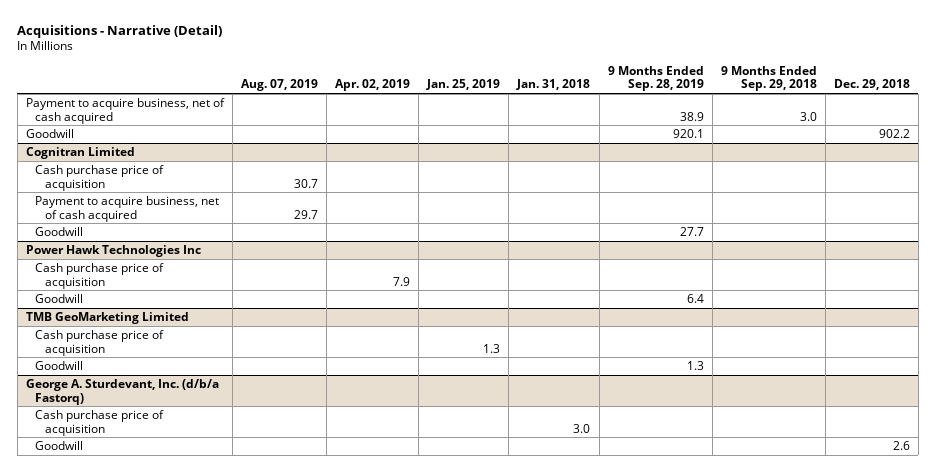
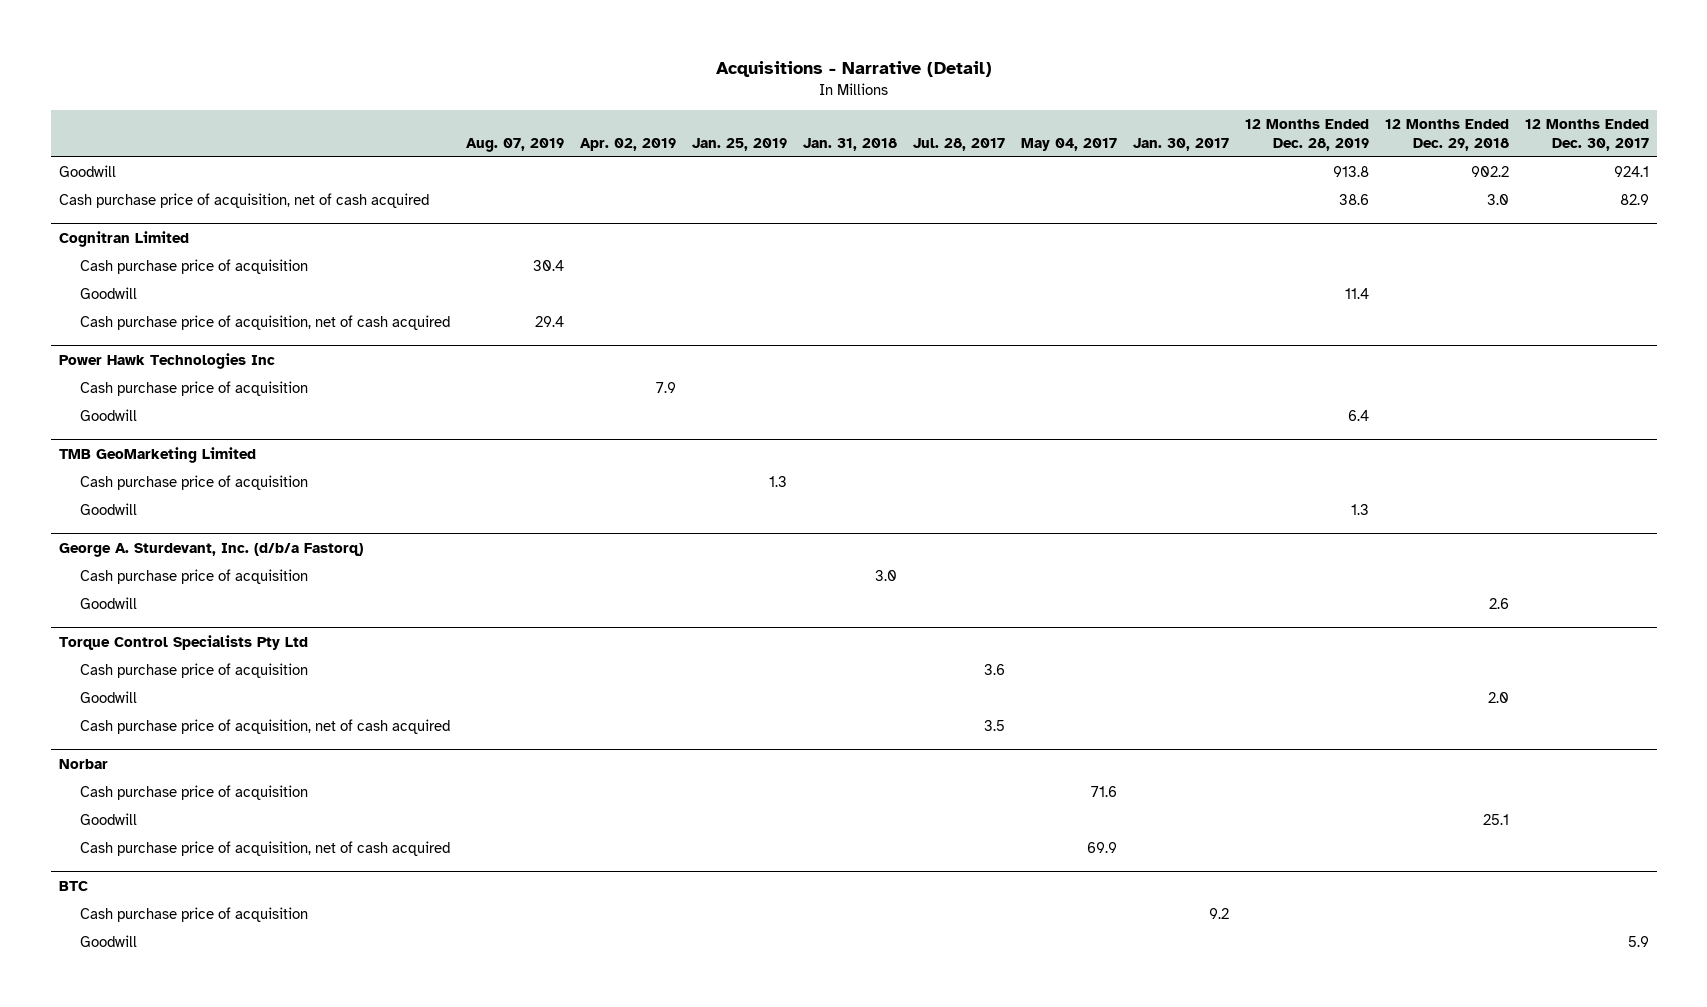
[607,65,704,92] 9 Months Ended Sep. 28, 2019 -> none
[720,65,817,92] 9 Months Ended Sep. 29, 2018 -> none
[833,79,910,91] Dec. 29, 2018 -> none
none -> [912,137,1005,151] Jul. 28, 2017
none -> [1020,137,1117,151] May 04, 2017
none -> [1132,137,1229,151] Jan. 30, 2017
none -> [1244,118,1369,151] 12 Months Ended Dec. 28, 2019
none -> [1384,118,1509,151] 12 Months Ended Dec. 29, 2018
none -> [1524,118,1649,151] 12 Months Ended Dec. 30, 2017
[25,97,225,124] Payment to acquire business, net of cash acquired -> none
none -> [58,193,429,209] Cash purchase price of acquisition, net of cash acquired
[35,195,220,222] Payment to acquire business, net of cash acquired -> none
[293,178,318,188] 30.7 -> [532,260,564,272] 30.4
none -> [79,315,450,331] Cash purchase price of acquisition, net of cash acquired
none -> [58,634,308,650] Torque Control Specialists Pty Ltd
none -> [79,663,308,679] Cash purchase price of acquisition
none -> [79,691,137,704] Goodwill
none -> [79,719,450,735] Cash purchase price of acquisition, net of cash acquired
none -> [58,758,108,769] Norbar
none -> [79,785,308,801] Cash purchase price of acquisition
none -> [79,813,137,826] Goodwill
none -> [79,841,450,857] Cash purchase price of acquisition, net of cash acquired
none -> [58,880,88,891] BTC
none -> [79,907,308,923] Cash purchase price of acquisition
none -> [79,935,137,948] Goodwill

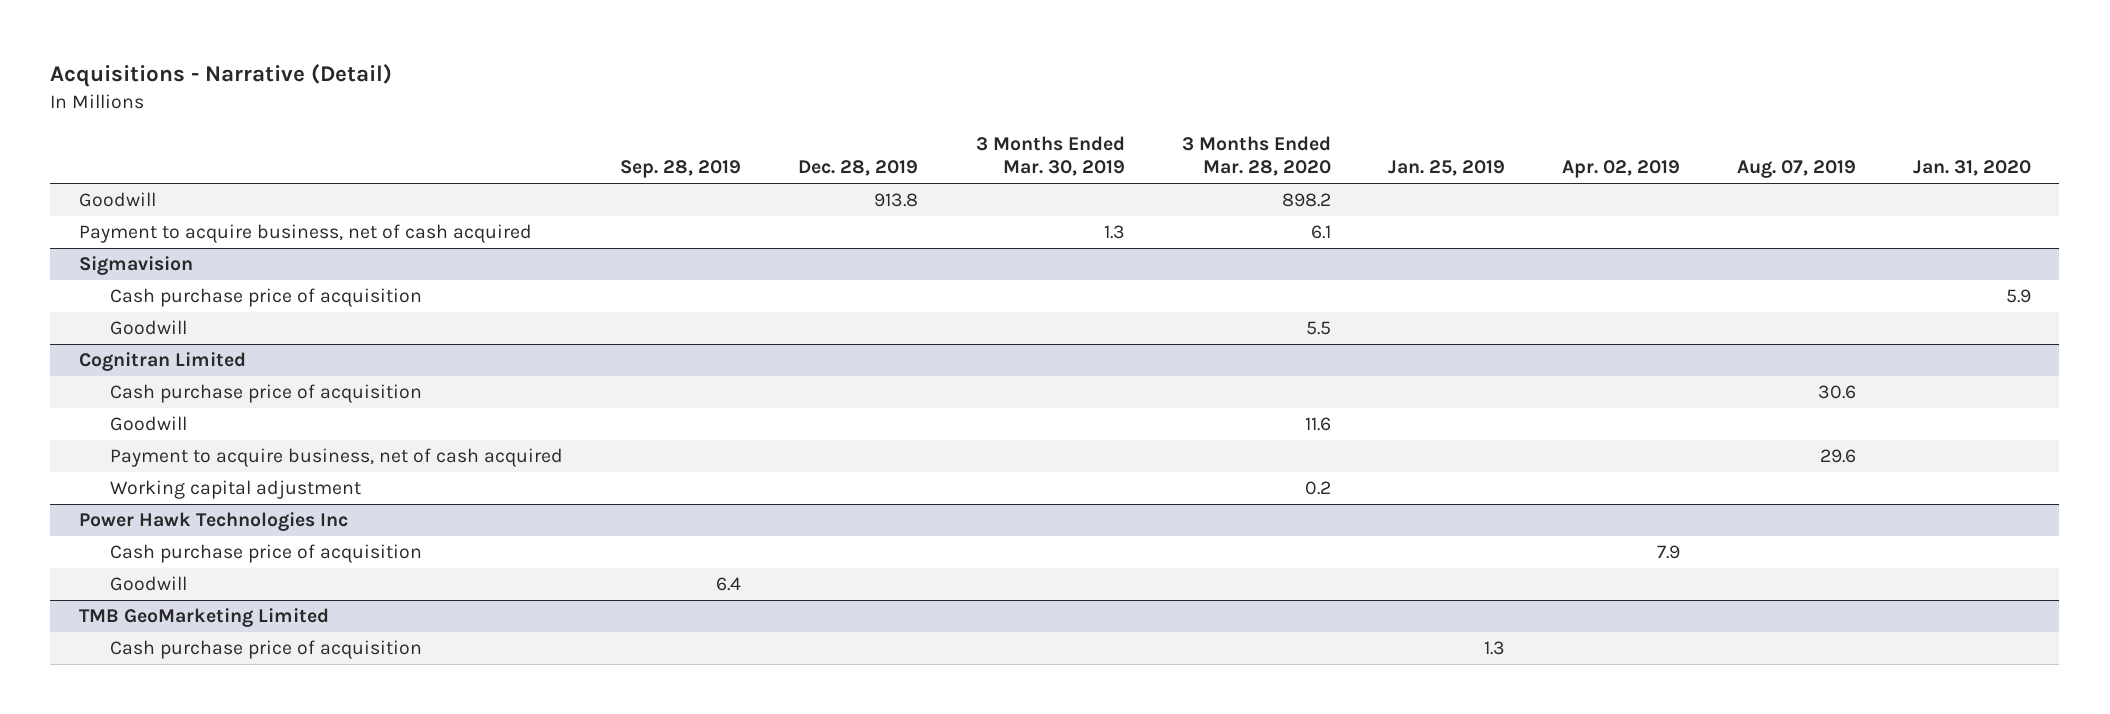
[802,137,897,151] Jan. 31, 2018 -> none
[912,137,1005,151] Jul. 28, 2017 -> none
[1020,137,1117,151] May 04, 2017 -> none
[1132,137,1229,151] Jan. 30, 2017 -> none
[1244,118,1369,151] 12 Months Ended Dec. 28, 2019 -> none
[1384,118,1509,151] 12 Months Ended Dec. 29, 2018 -> none
[1524,118,1649,151] 12 Months Ended Dec. 30, 2017 -> none
none -> [620,160,742,179] Sep. 28, 2019
none -> [798,160,919,177] Dec. 28, 2019
none -> [975,135,1125,177] 3 Months Ended Mar. 30, 2019
none -> [1181,135,1331,177] 3 Months Ended Mar. 28, 2020
none -> [1912,160,2031,177] Jan. 31, 2020
[58,193,429,209] Cash purchase price of acquisition, net of cash acquired -> [78,224,532,244] Payment to acquire business, net of cash acquired
none -> [78,256,193,276] Sigmavision
none -> [110,288,423,308] Cash purchase price of acquisition
none -> [110,320,188,336] Goodwill
[532,260,564,272] 30.4 -> [1817,385,1856,400] 30.6
[79,315,450,331] Cash purchase price of acquisition, net of cash acquired -> [110,448,564,468] Payment to acquire business, net of cash acquired
[534,316,564,328] 29.4 -> [1819,449,1856,464] 29.6
none -> [110,480,362,500] Working capital adjustment
[79,503,137,516] Goodwill -> none
[58,542,363,557] George A. Sturdevant, Inc. (d/b/a Fastorq) -> none
[79,569,308,585] Cash purchase price of acquisition -> none
[79,597,137,610] Goodwill -> none
[58,634,308,650] Torque Control Specialists Pty Ltd -> none
[79,663,308,679] Cash purchase price of acquisition -> none
[79,691,137,704] Goodwill -> none
[79,719,450,735] Cash purchase price of acquisition, net of cash acquired -> none
[58,758,108,769] Norbar -> none
[79,785,308,801] Cash purchase price of acquisition -> none
[79,813,137,826] Goodwill -> none
[79,841,450,857] Cash purchase price of acquisition, net of cash acquired -> none
[58,880,88,891] BTC -> none
[79,907,308,923] Cash purchase price of acquisition -> none
[79,935,137,948] Goodwill -> none

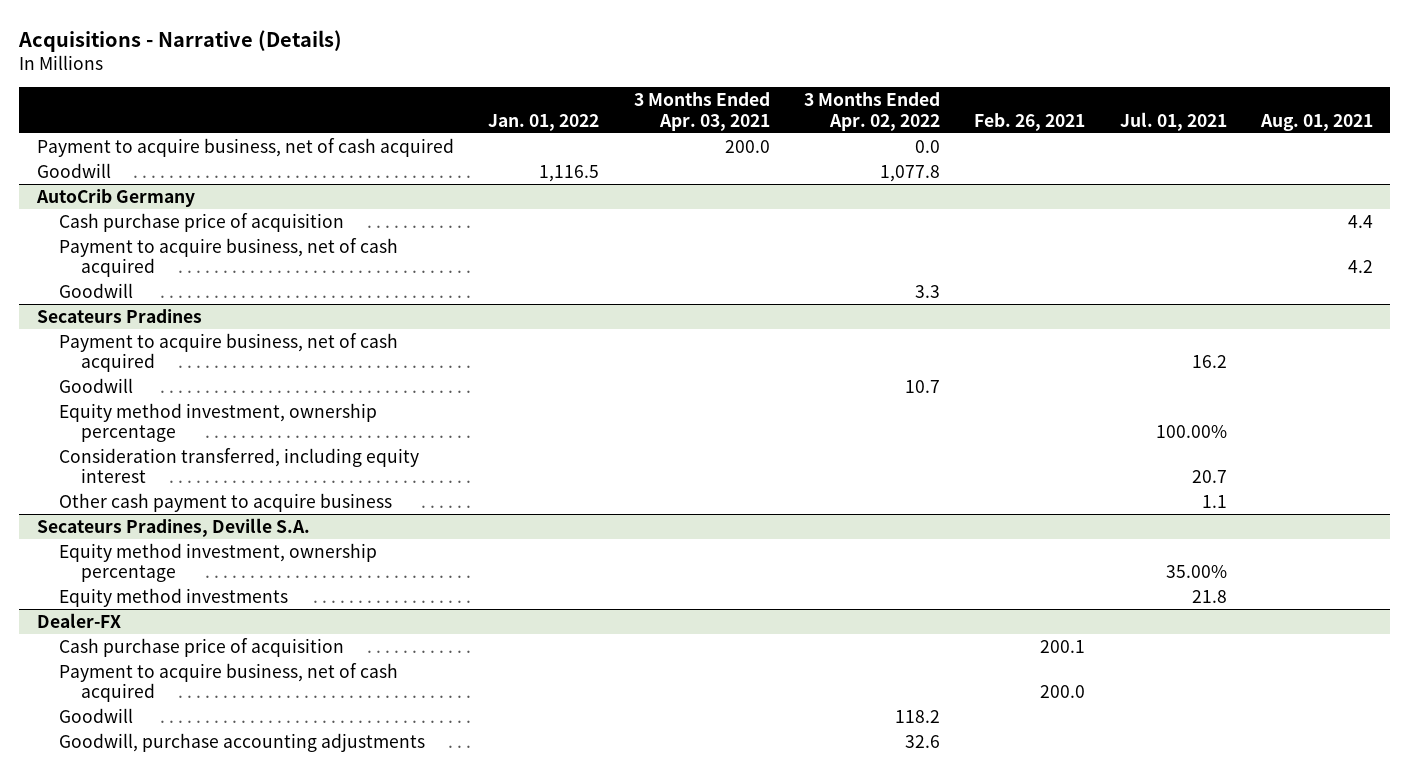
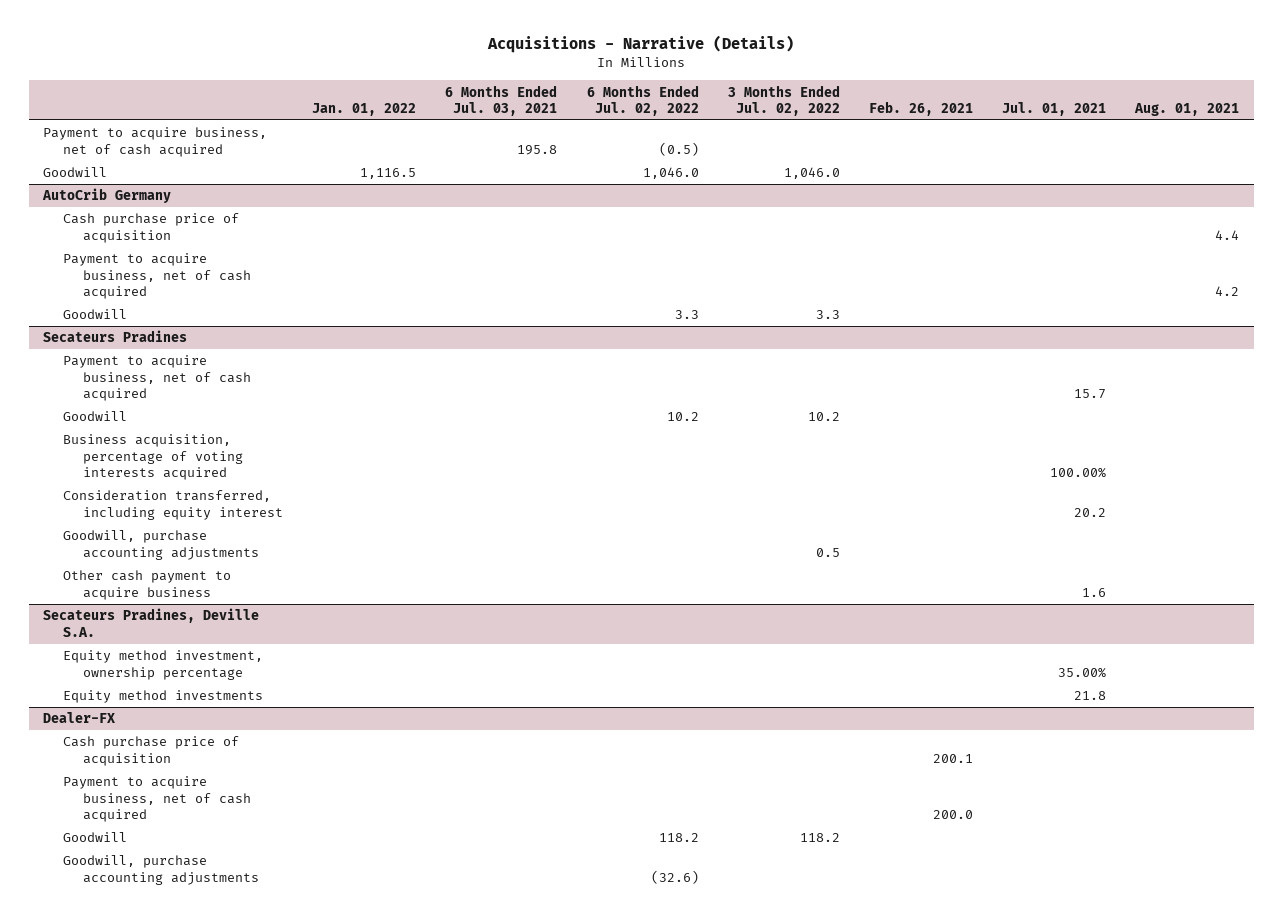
[633,92,770,131] 3 Months Ended Apr. 03, 2021 -> none
[803,92,940,131] 3 Months Ended Apr. 02, 2022 -> none
none -> [445,84,558,116] 6 Months Ended Jul. 03, 2021
none -> [586,84,699,116] 6 Months Ended Jul. 02, 2022
none -> [727,84,840,116] 3 Months Ended Jul. 02, 2022
[1191,355,1227,369] 16.2 -> [1074,389,1107,400] 15.7
[58,402,377,443] Equity method investment, ownership percentage -> none
none -> [63,434,243,481] Business acquisition, percentage of voting interests acquired
[1191,470,1227,484] 20.7 -> [1074,507,1107,517] 20.2
none -> [63,530,259,560] Goodwill, purchase accounting adjustments
[1201,494,1227,508] 1.1 -> [1082,587,1107,597] 1.6

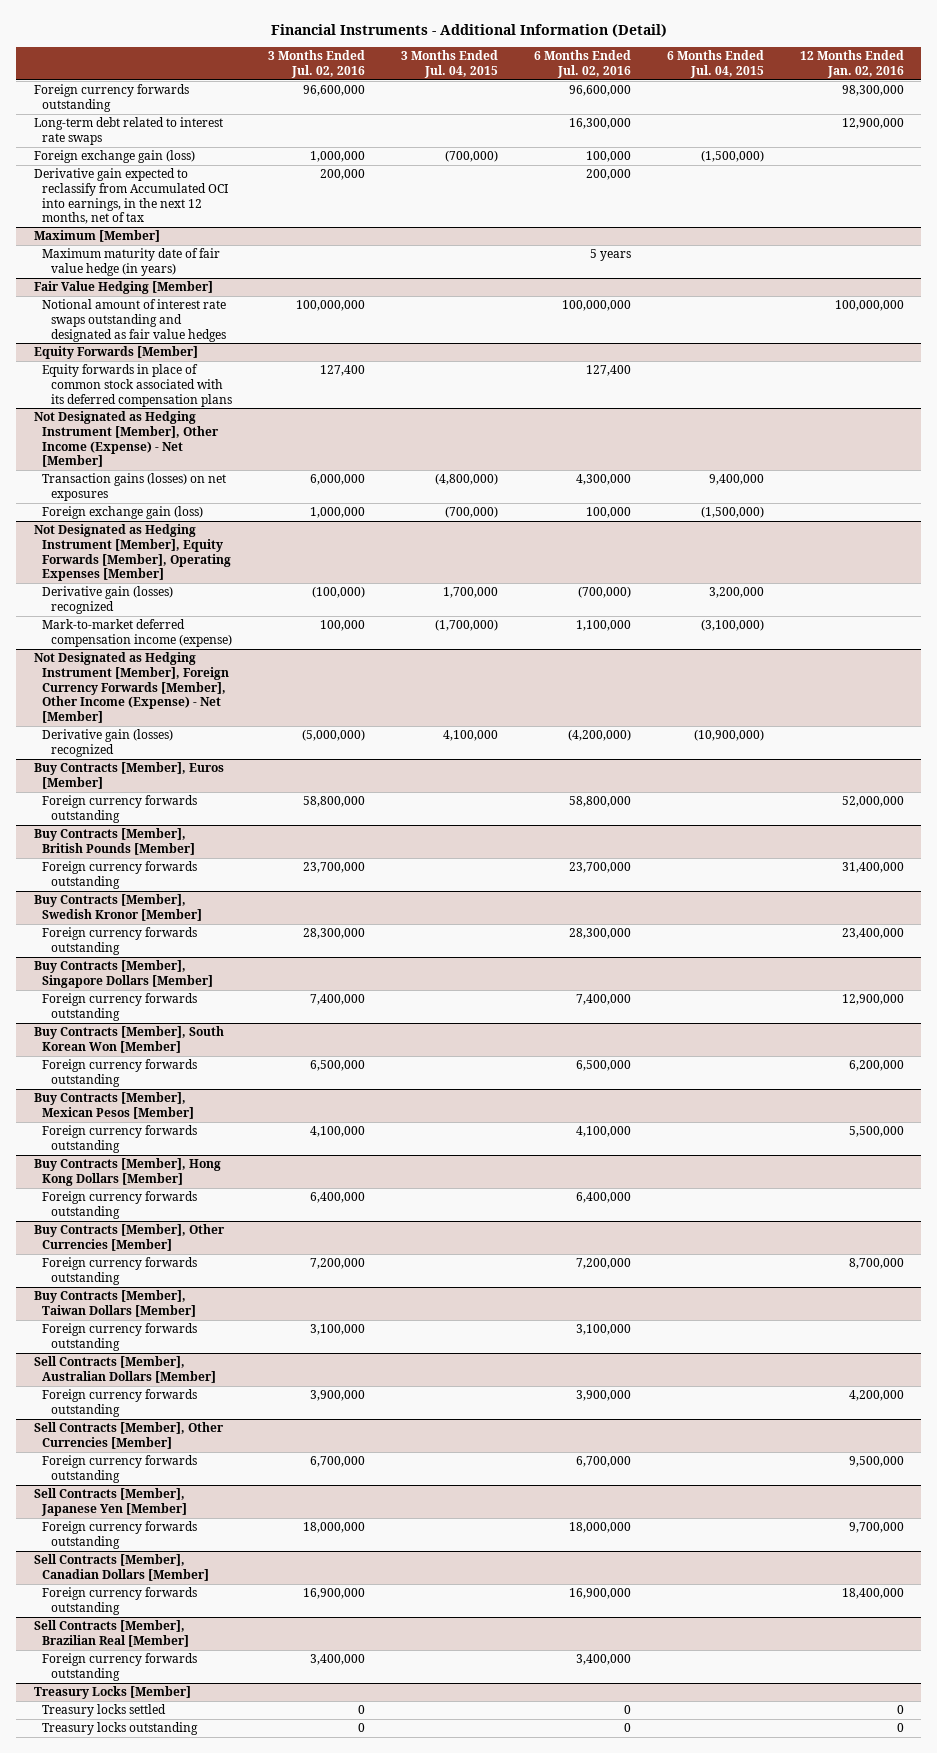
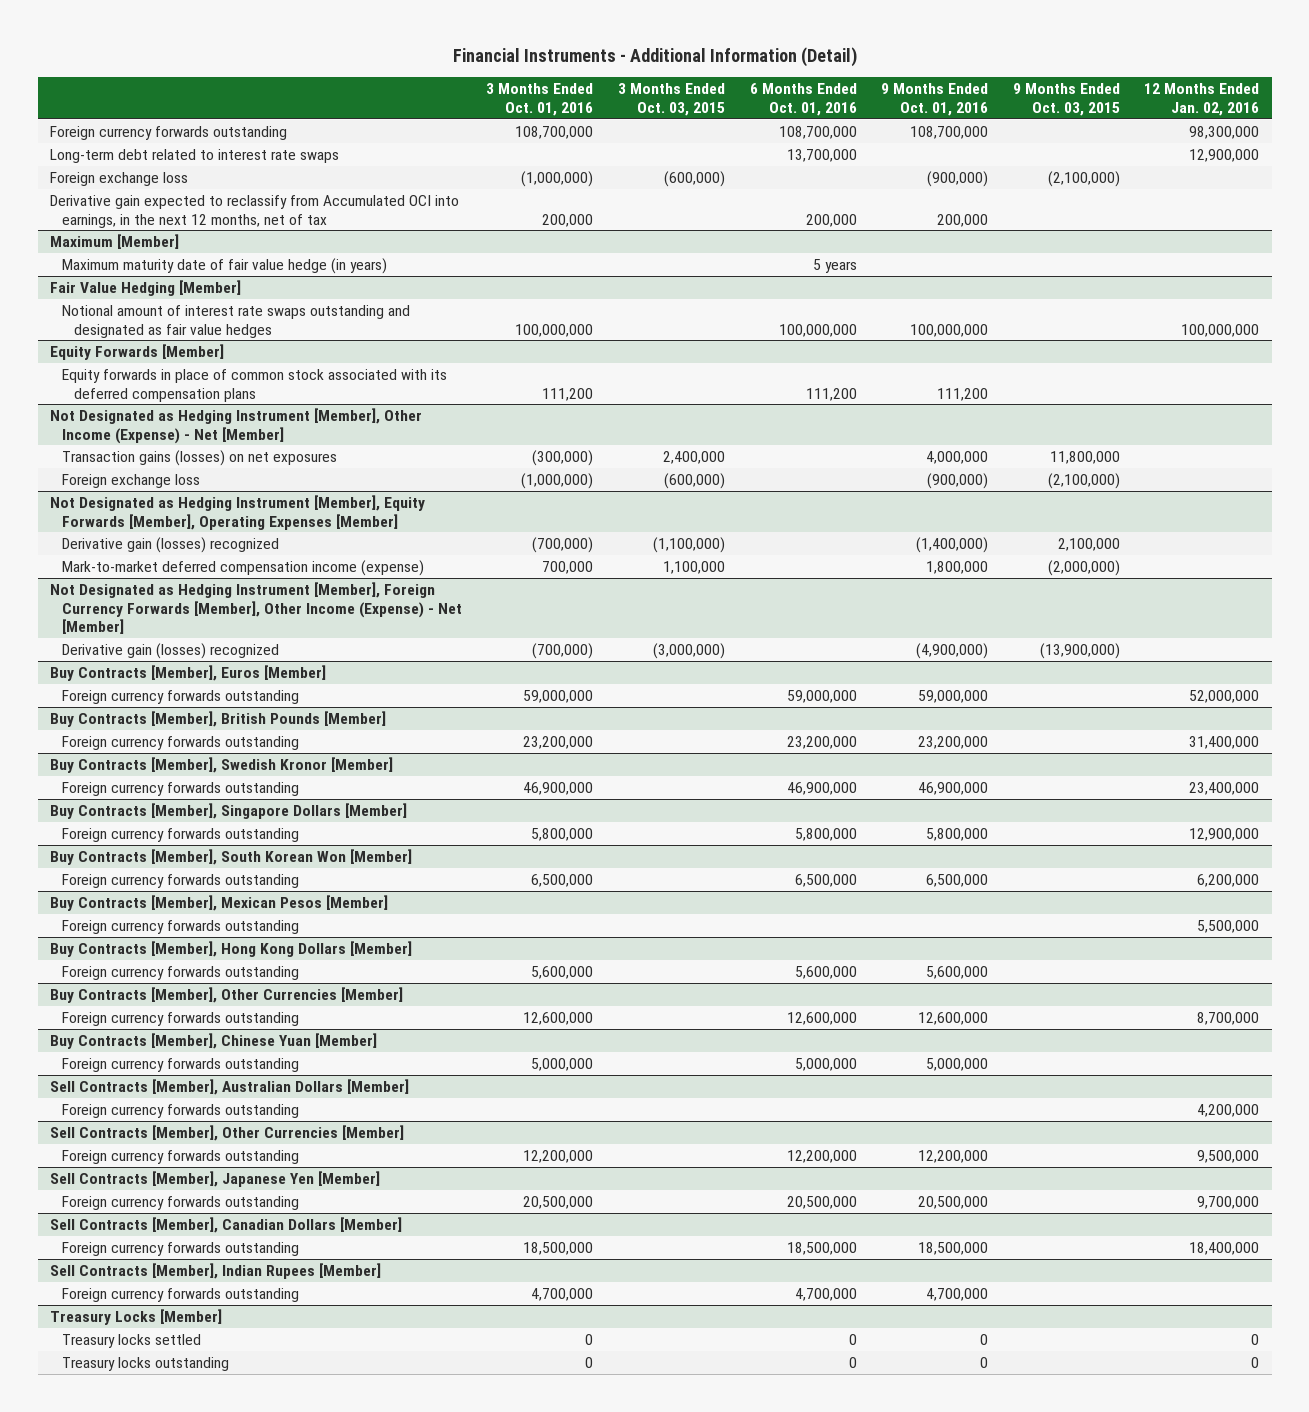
[267,50,365,79] 3 Months Ended Jul. 02, 2016 -> none
[400,50,498,79] 3 Months Ended Jul. 04, 2015 -> none
[533,50,631,79] 6 Months Ended Jul. 02, 2016 -> none
[666,50,764,79] 6 Months Ended Jul. 04, 2015 -> none
none -> [486,83,594,116] 3 Months Ended Oct. 01, 2016
none -> [618,83,726,116] 3 Months Ended Oct. 03, 2015
none -> [749,83,857,116] 6 Months Ended Oct. 01, 2016
none -> [881,83,989,116] 9 Months Ended Oct. 01, 2016
none -> [1012,83,1120,116] 9 Months Ended Oct. 03, 2015
[33,150,195,164] Foreign exchange gain (loss) -> [50,171,189,186] Foreign exchange loss
[42,506,204,520] Foreign exchange gain (loss) -> [61,473,200,488] Foreign exchange loss
[33,1290,197,1318] Buy Contracts [Member], Taiwan Dollars [Member] -> none
[42,1323,198,1352] Foreign currency forwards outstanding -> none
none -> [50,1032,378,1049] Buy Contracts [Member], Chinese Yuan [Member]
none -> [61,1057,299,1072] Foreign currency forwards outstanding
[33,1620,190,1648] Sell Contracts [Member], Brazilian Real [Member] -> none
[42,1653,198,1682] Foreign currency forwards outstanding -> none
none -> [50,1262,382,1279] Sell Contracts [Member], Indian Rupees [Member]
none -> [61,1287,299,1302] Foreign currency forwards outstanding

